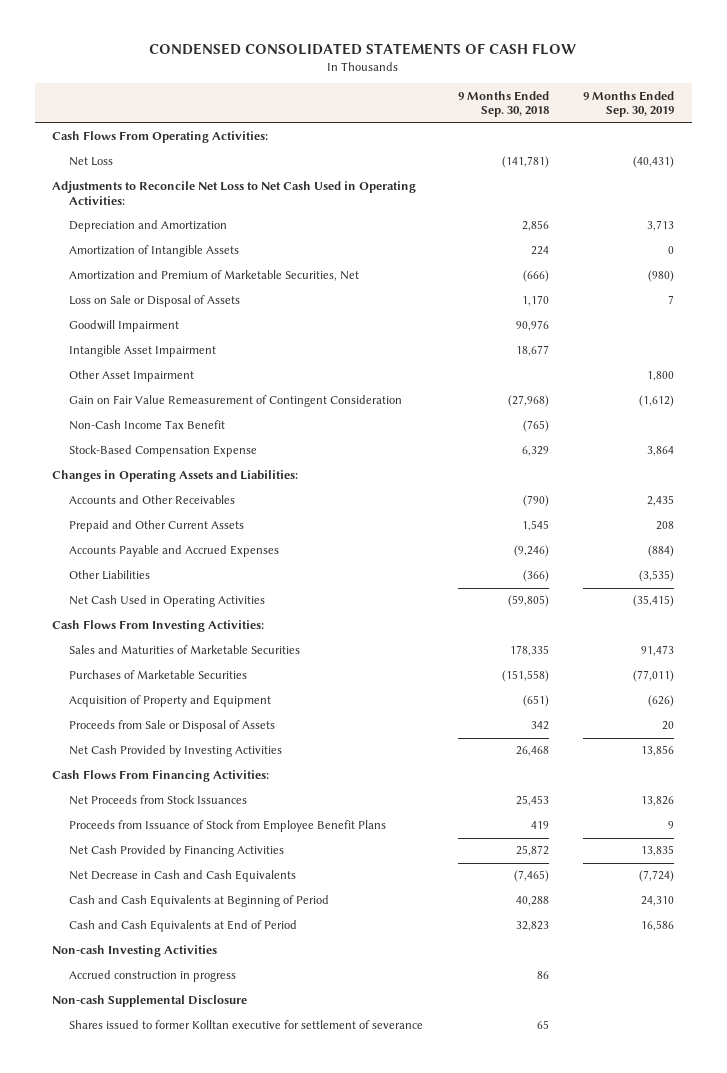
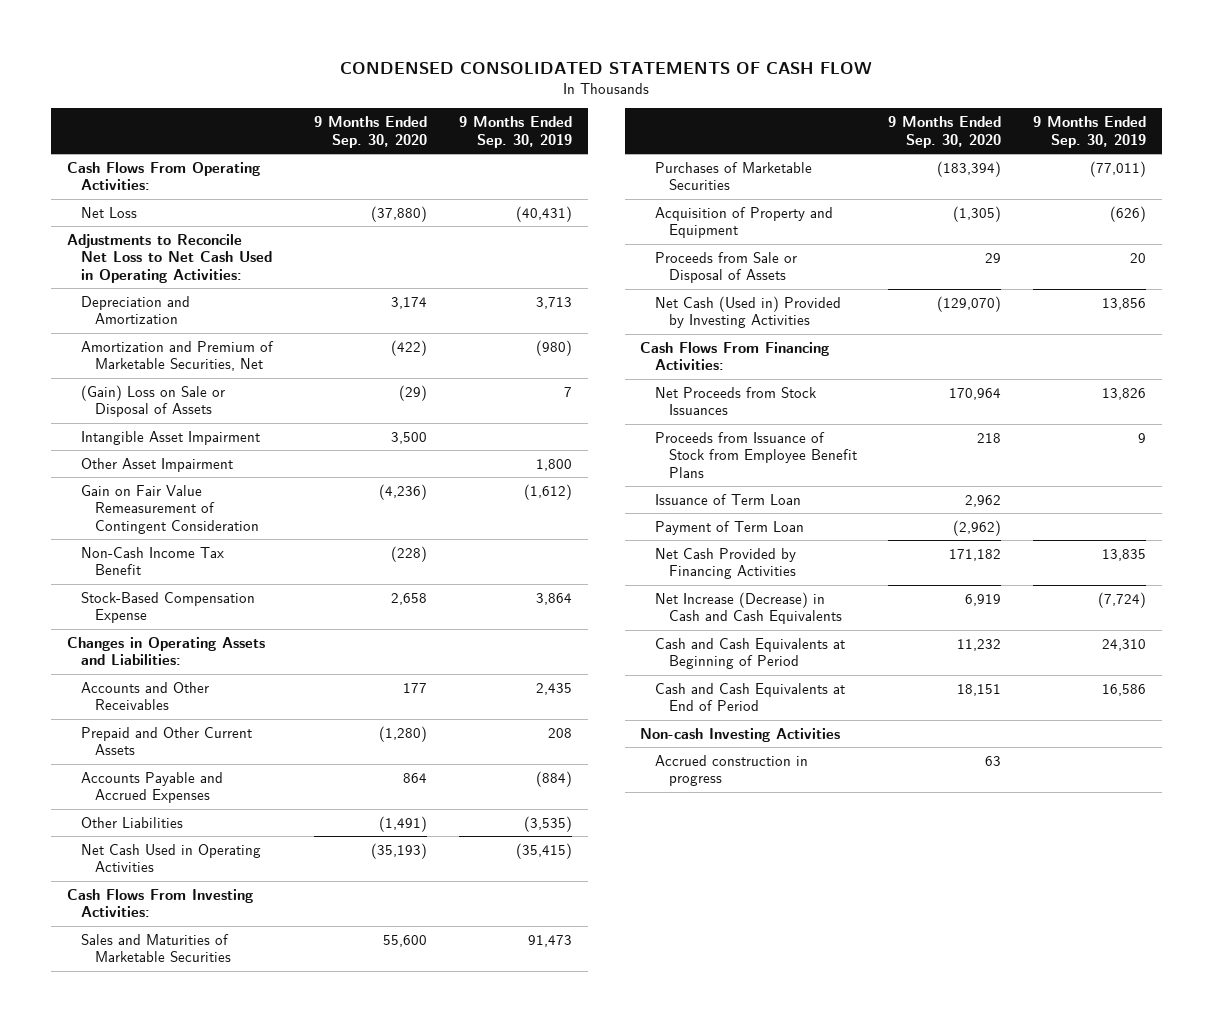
[457,90,549,118] 9 Months Ended Sep. 30, 2018 -> none
none -> [314,116,428,148] 9 Months Ended Sep. 30, 2020
[69,245,240,258] Amortization of Intangible Assets -> none
[69,320,180,333] Goodwill Impairment -> none
[69,295,241,308] Loss on Sale or Disposal of Assets -> [80,384,225,418] (Gain) Loss on Sale or Disposal of Assets
[69,745,283,758] Net Cash Provided by Investing Activities -> [654,295,841,329] Net Cash (Used in) Provided by Investing Activities
none -> [654,493,801,505] Issuance of Term Loan
none -> [654,520,804,535] Payment of Term Loan
[69,870,297,883] Net Decrease in Cash and Cash Equivalents -> [654,591,842,625] Net Increase (Decrease) in Cash and Cash Equivalents
[52,995,248,1008] Non-cash Supplemental Disclosure -> none
[69,1020,424,1030] Shares issued to former Kolltan executive for settlement of severance -> none

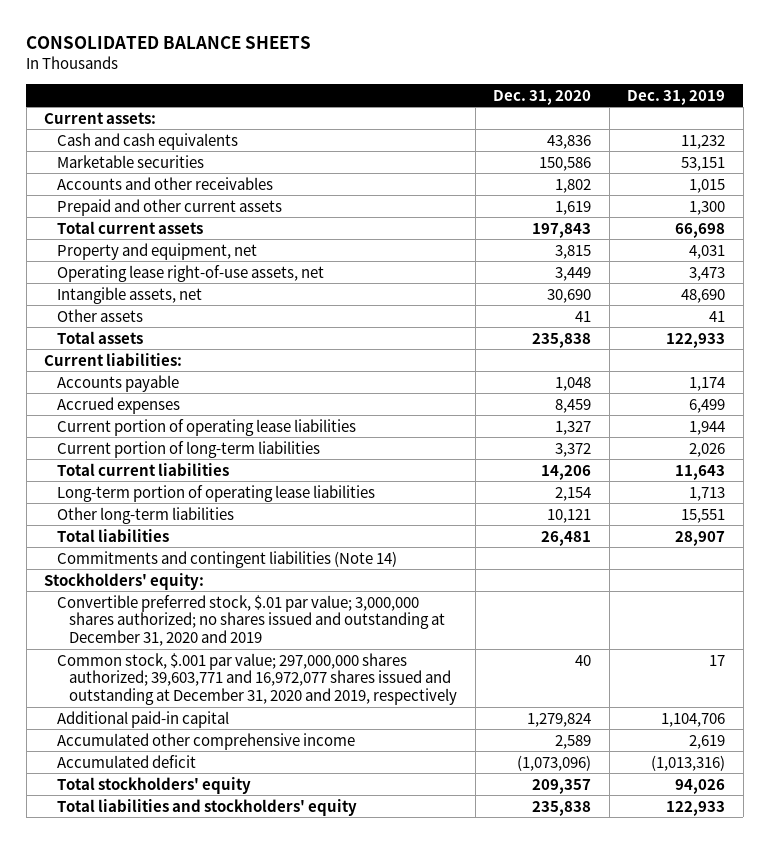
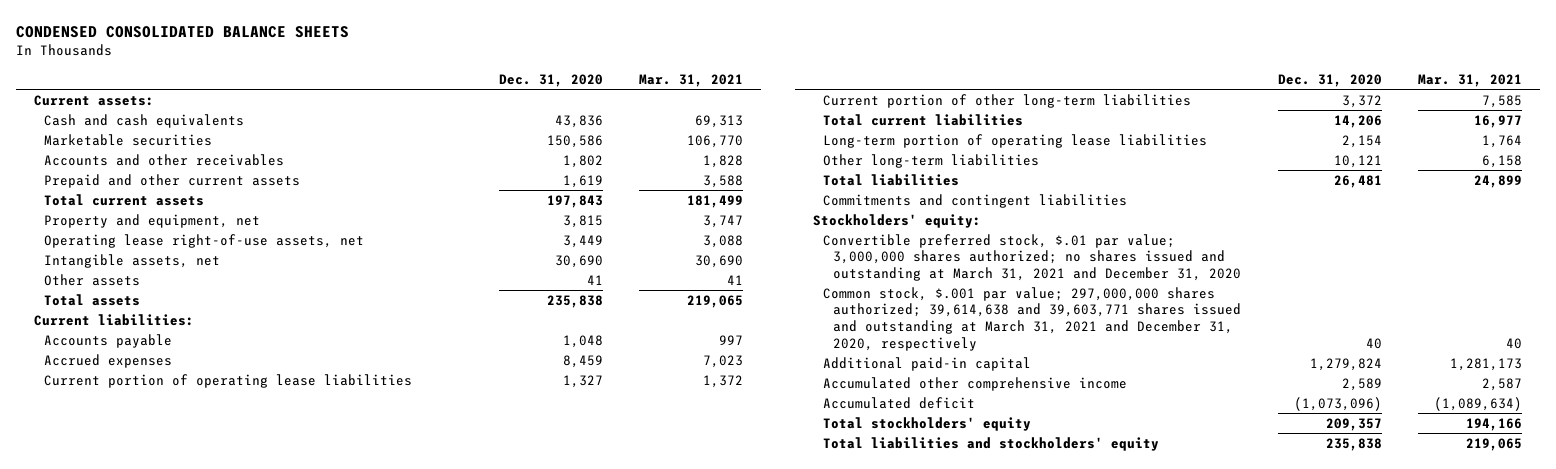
[26,36,312,50] CONSOLIDATED BALANCE SHEETS -> [16,26,350,39] CONDENSED CONSOLIDATED BALANCE SHEETS
[627,89,726,105] Dec. 31, 2019 -> none
none -> [639,73,744,87] Mar. 31, 2021
[56,440,320,458] Current portion of long-term liabilities -> [823,93,1192,108] Current portion of other long-term liabilities
[56,550,397,568] Commitments and contingent liabilities (Note 14) -> [823,193,1128,208] Commitments and contingent liabilities
[56,594,445,646] Convertible preferred stock, $.01 par value; 3,000,000 shares authorized; no shares issued and outstanding at December 31, 2020 and 2019 -> [823,233,1242,282] Convertible preferred stock, $.01 par value; 3,000,000 shares authorized; no shares issued and outstanding at March 31, 2021 and December 31, 2020
[56,652,457,705] Common stock, $.001 par value; 297,000,000 shares authorized; 39,603,771 and 16,972,077 shares issued and outstanding at December 31, 2020 and 2019, respectively -> [823,286,1242,351] Common stock, $.001 par value; 297,000,000 shares authorized; 39,614,638 and 39,603,771 shares issued and outstanding at March 31, 2021 and December 31, 2020, respectively

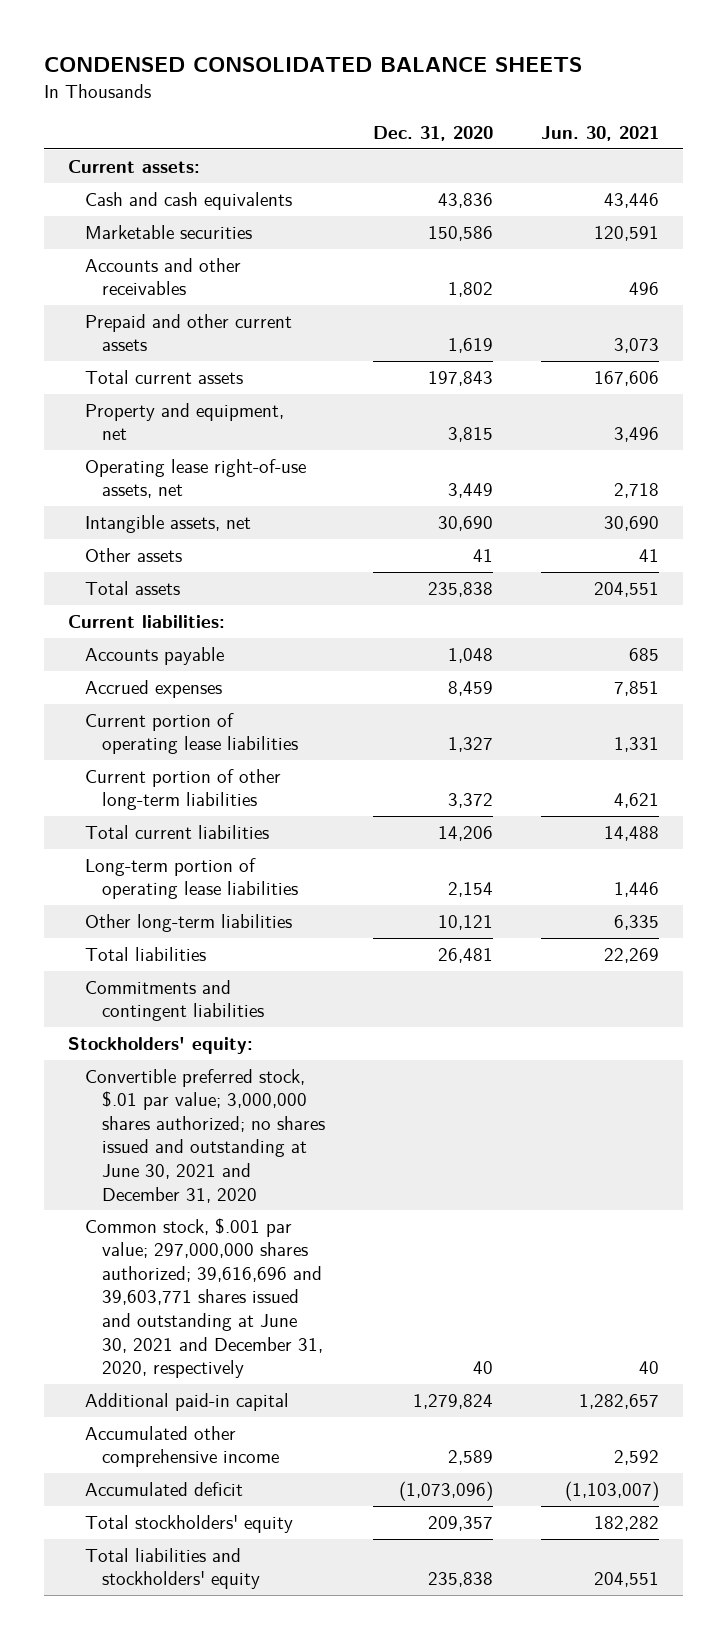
[639,73,744,87] Mar. 31, 2021 -> none
none -> [541,126,660,142] Jun. 30, 2021
[823,233,1242,282] Convertible preferred stock, $.01 par value; 3,000,000 shares authorized; no shares issued and outstanding at March 31, 2021 and December 31, 2020 -> [84,1068,325,1203] Convertible preferred stock, $.01 par value; 3,000,000 shares authorized; no shares issued and outstanding at June 30, 2021 and December 31, 2020
[823,286,1242,351] Common stock, $.001 par value; 297,000,000 shares authorized; 39,614,638 and 39,603,771 shares issued and outstanding at March 31, 2021 and December 31, 2020, respectively -> [84,1217,323,1379] Common stock, $.001 par value; 297,000,000 shares authorized; 39,616,696 and 39,603,771 shares issued and outstanding at June 30, 2021 and December 31, 2020, respectively

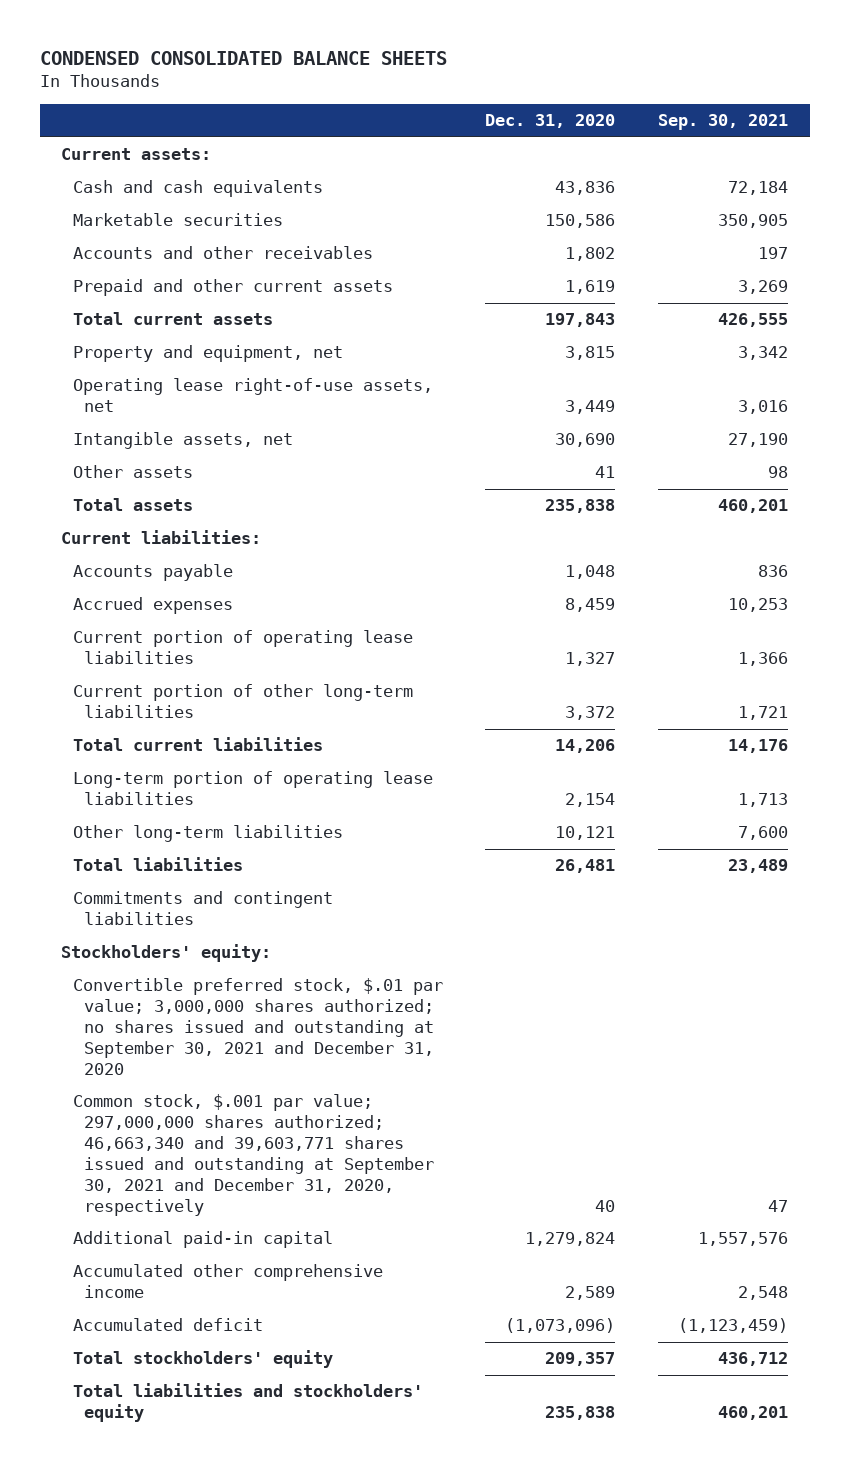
[541,126,660,142] Jun. 30, 2021 -> none
none -> [658,114,789,131] Sep. 30, 2021
[84,1068,325,1203] Convertible preferred stock, $.01 par value; 3,000,000 shares authorized; no shares issued and outstanding at June 30, 2021 and December 31, 2020 -> [72,978,443,1075] Convertible preferred stock, $.01 par value; 3,000,000 shares authorized; no shares issued and outstanding at September 30, 2021 and December 31, 2020
[84,1217,323,1379] Common stock, $.001 par value; 297,000,000 shares authorized; 39,616,696 and 39,603,771 shares issued and outstanding at June 30, 2021 and December 31, 2020, respectively -> [72,1094,435,1216] Common stock, $.001 par value; 297,000,000 shares authorized; 46,663,340 and 39,603,771 shares issued and outstanding at September 30, 2021 and December 31, 2020, respectively

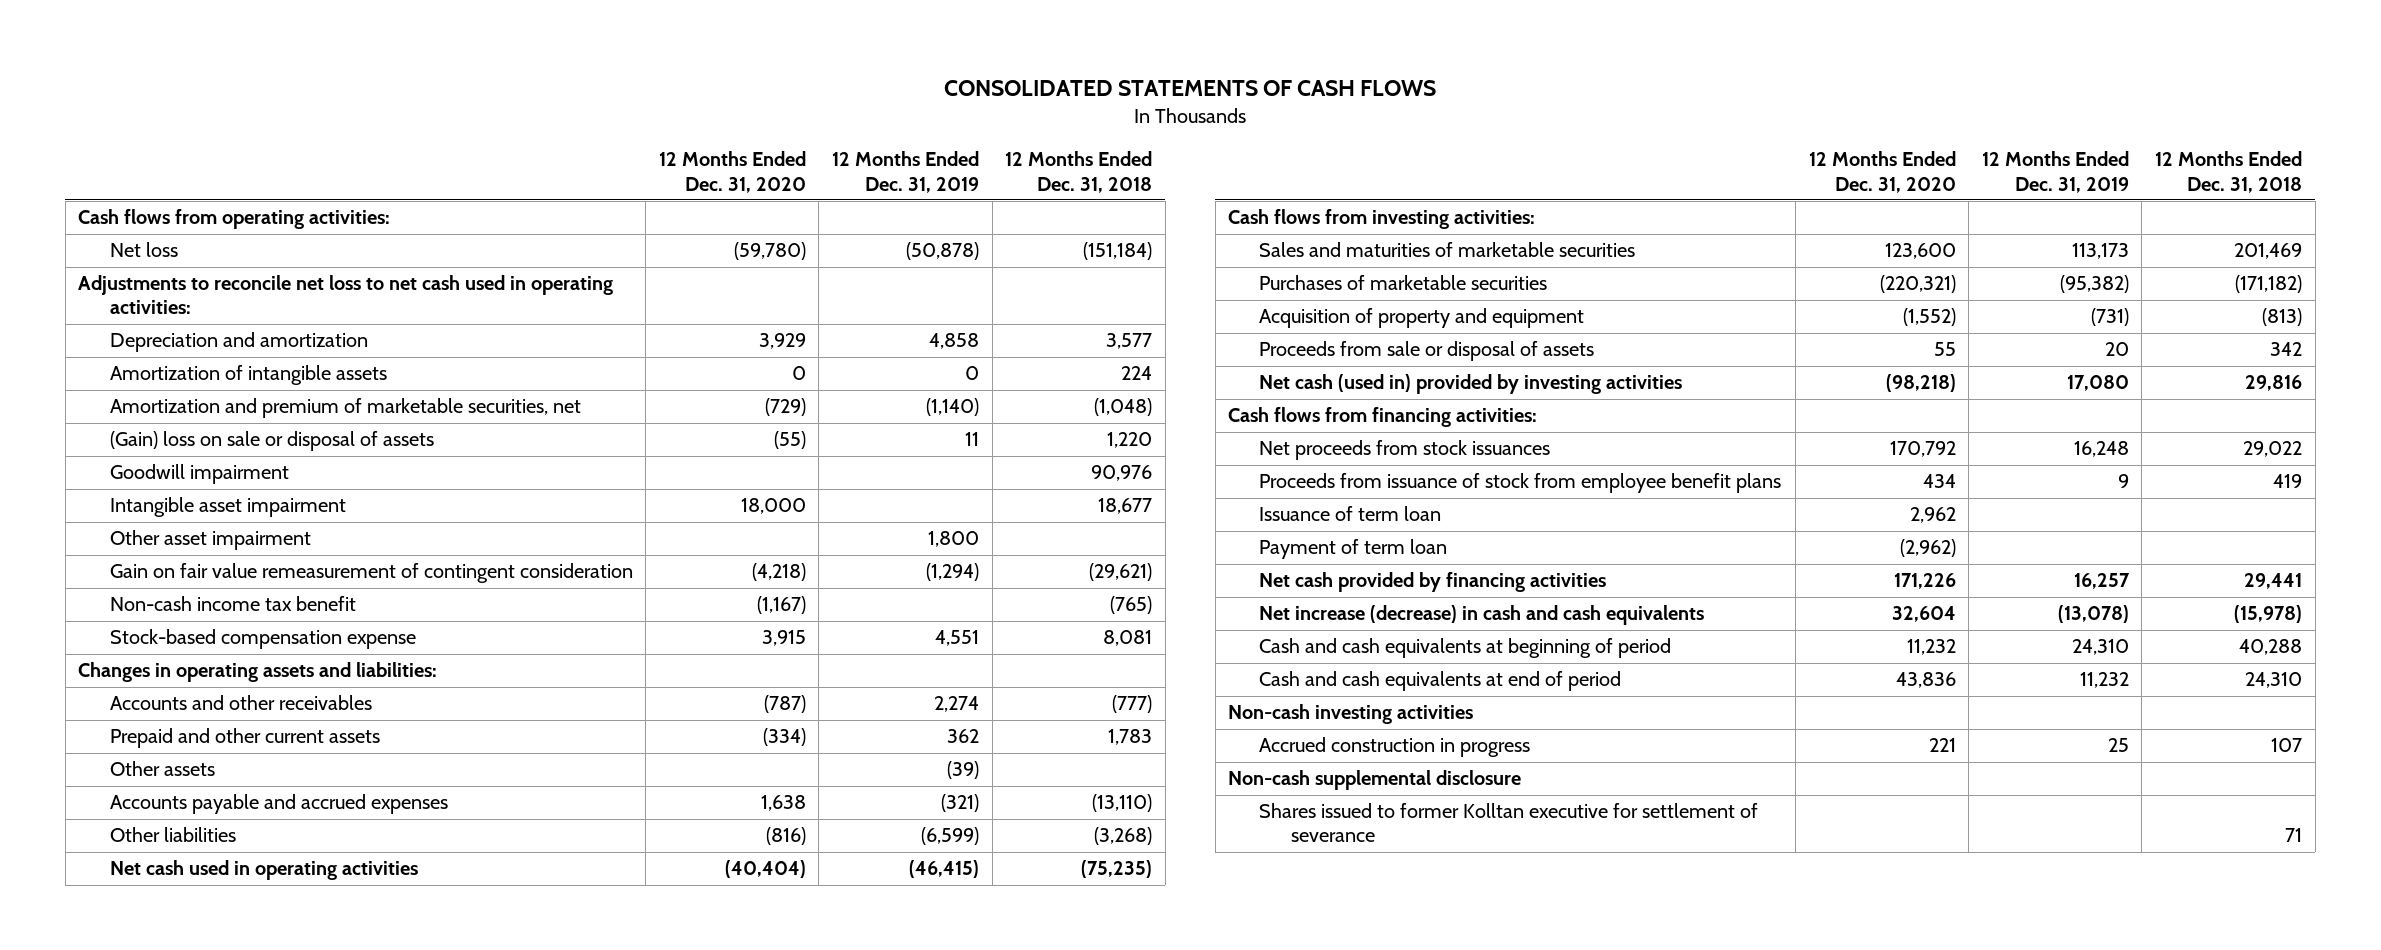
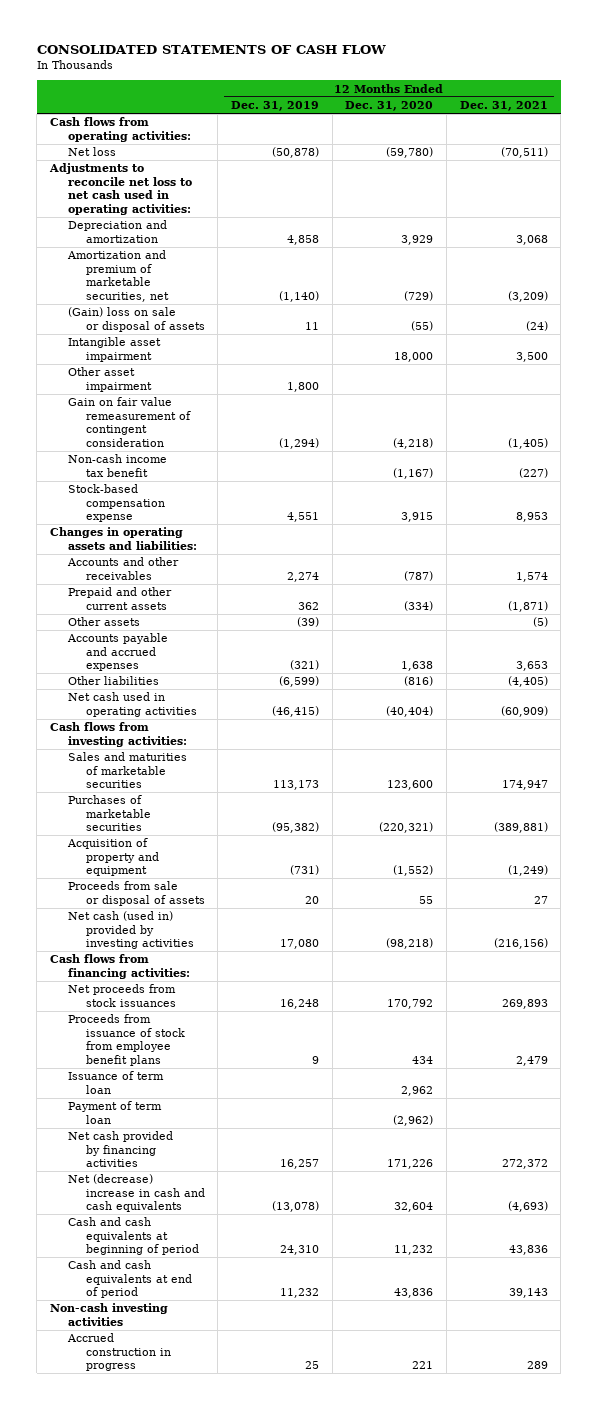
[944,80,1437,97] CONSOLIDATED STATEMENTS OF CASH FLOWS -> [36,45,386,55] CONSOLIDATED STATEMENTS OF CASH FLOW
[1005,151,1153,193] 12 Months Ended Dec. 31, 2018 -> none
none -> [459,101,548,112] Dec. 31, 2021
[109,365,387,386] Amortization of intangible assets -> none
[109,464,289,485] Goodwill impairment -> none
[1259,605,1705,626] Net increase (decrease) in cash and cash equivalents -> [67,1174,205,1213] Net (decrease) increase in cash and cash equivalents
[1228,770,1522,791] Non-cash supplemental disclosure -> none
[1259,803,1759,843] Shares issued to former Kolltan executive for settlement of severance -> none

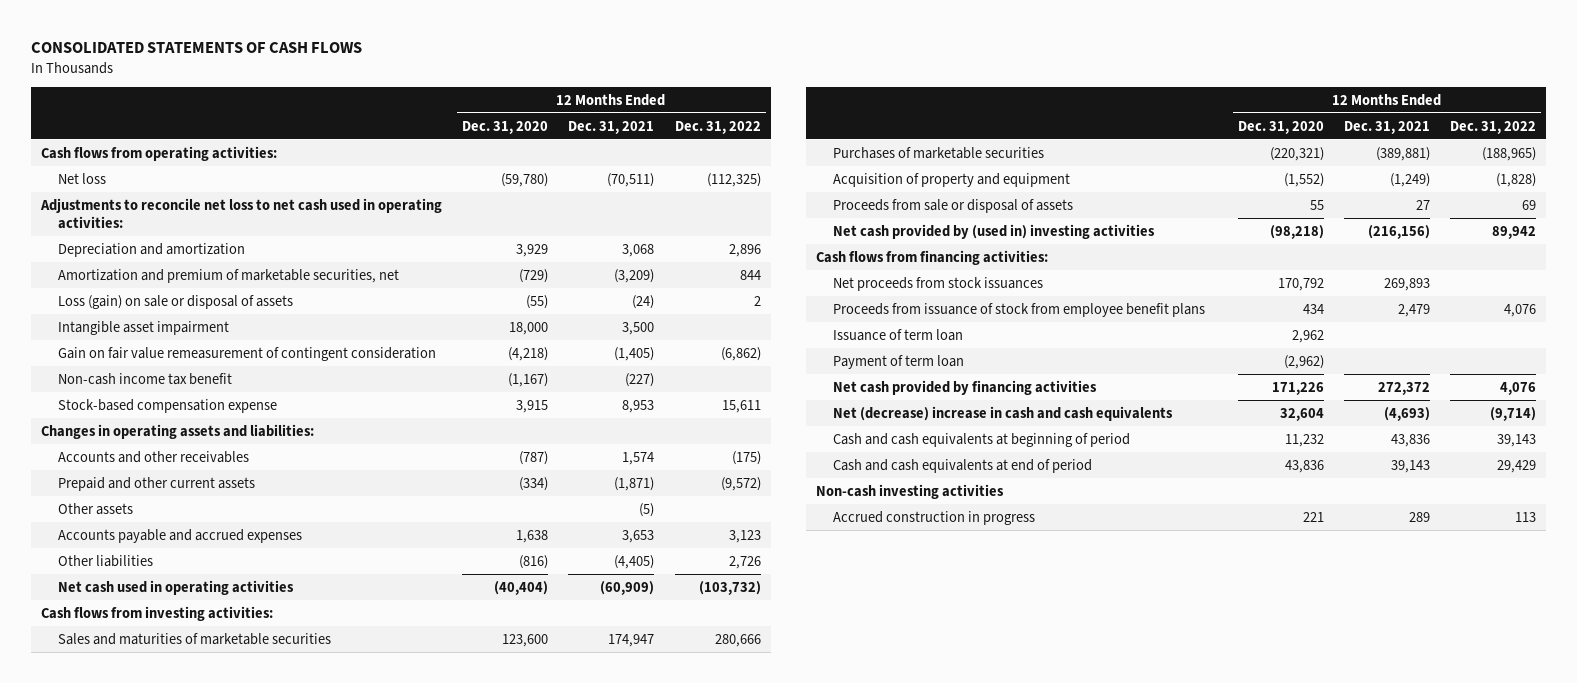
[36,45,386,55] CONSOLIDATED STATEMENTS OF CASH FLOW -> [31,42,363,54] CONSOLIDATED STATEMENTS OF CASH FLOWS
[230,101,319,112] Dec. 31, 2019 -> none
none -> [674,120,761,134] Dec. 31, 2022
[67,307,205,332] (Gain) loss on sale or disposal of assets -> [57,294,293,309] Loss (gain) on sale or disposal of assets
[67,367,152,392] Other asset impairment -> none
[67,911,194,950] Net cash (used in) provided by investing activities -> [832,223,1155,239] Net cash provided by (used in) investing activities

